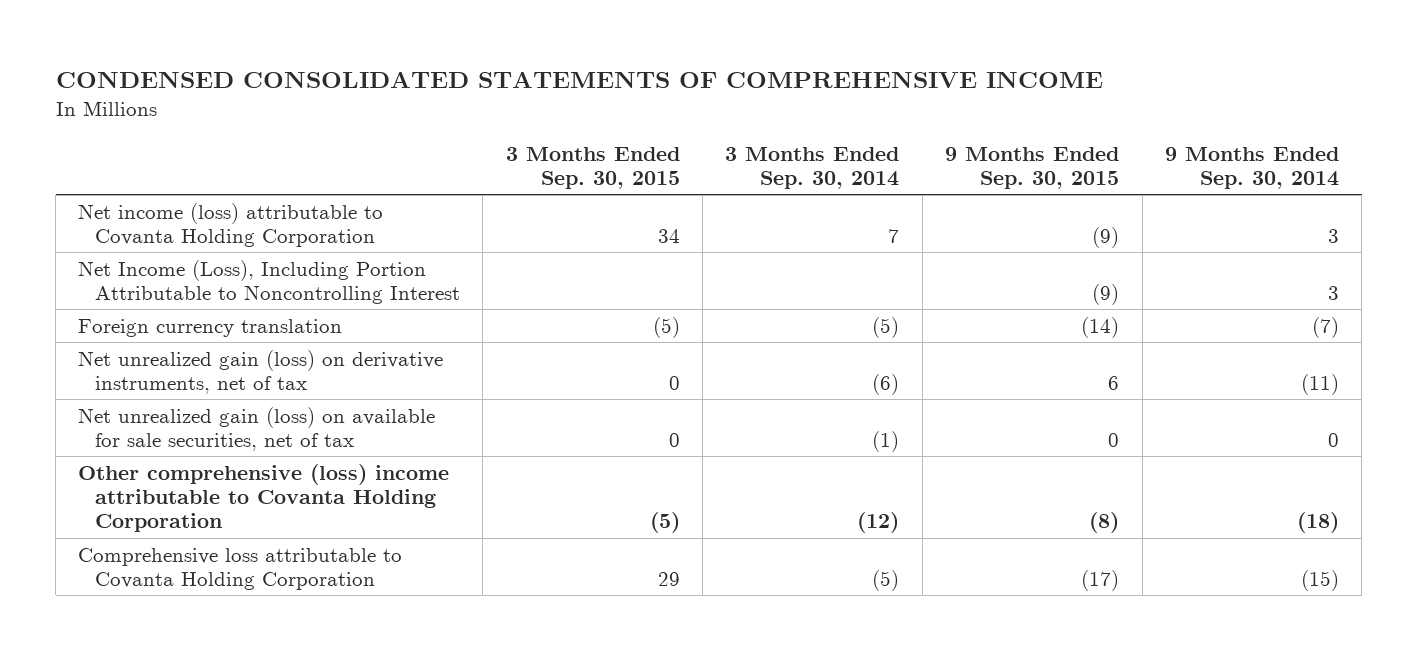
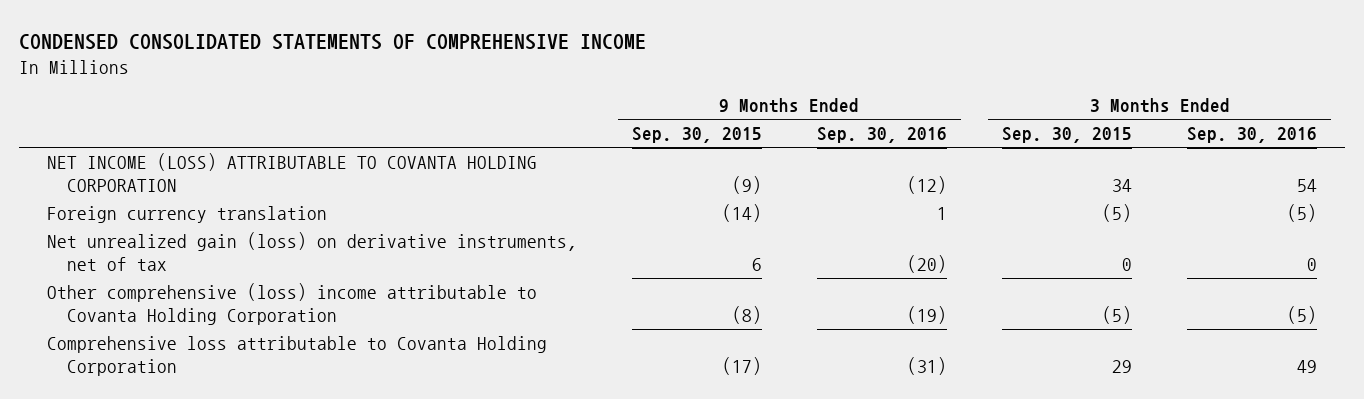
[725,146,900,190] 3 Months Ended Sep. 30, 2014 -> none
[1164,146,1339,190] 9 Months Ended Sep. 30, 2014 -> none
none -> [816,127,947,144] Sep. 30, 2016
none -> [1187,127,1318,144] Sep. 30, 2016
[78,259,460,305] Net Income (Loss), Including Portion Attributable to Noncontrolling Interest -> none
[78,202,384,248] Net income (loss) attributable to Covanta Holding Corporation -> [46,152,537,193] NET INCOME (LOSS) ATTRIBUTABLE TO COVANTA HOLDING CORPORATION
[78,406,436,452] Net unrealized gain (loss) on available for sale securities, net of tax -> none

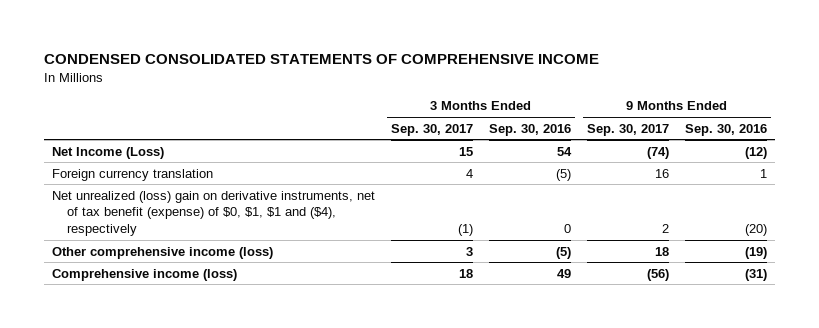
[631,127,762,144] Sep. 30, 2015 -> none
[1002,127,1133,144] Sep. 30, 2015 -> none
none -> [390,123,473,136] Sep. 30, 2017
none -> [587,123,670,136] Sep. 30, 2017
[46,152,537,193] NET INCOME (LOSS) ATTRIBUTABLE TO COVANTA HOLDING CORPORATION -> [51,146,164,159] Net Income (Loss)
[46,231,577,272] Net unrealized gain (loss) on derivative instruments, net of tax -> [51,190,375,237] Net unrealized (loss) gain on derivative instruments, net of tax benefit (expense) of $0, $1, $1 and ($4), respectively
[46,282,537,326] Other comprehensive (loss) income attributable to Covanta Holding Corporation -> [51,246,273,259] Other comprehensive income (loss)
[46,335,547,377] Comprehensive loss attributable to Covanta Holding Corporation -> [51,268,237,281] Comprehensive income (loss)

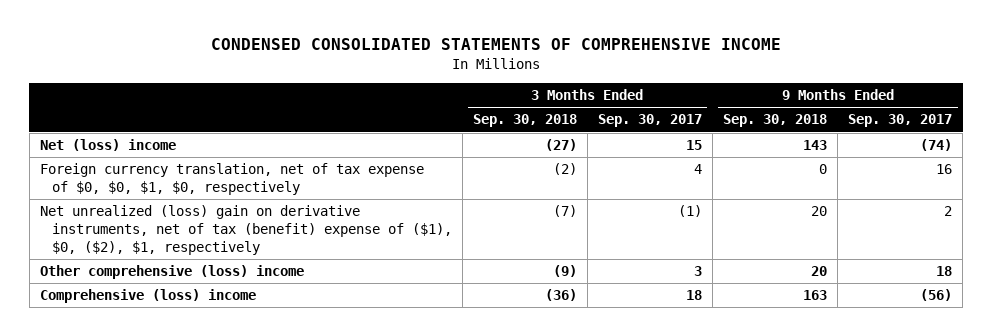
[489,123,572,136] Sep. 30, 2016 -> none
[685,123,768,136] Sep. 30, 2016 -> none
none -> [472,114,577,128] Sep. 30, 2018
none -> [723,114,828,128] Sep. 30, 2018
[51,146,164,159] Net Income (Loss) -> [39,139,176,152] Net (loss) income
[51,168,213,181] Foreign currency translation -> [39,163,424,196] Foreign currency translation, net of tax expense of $0, $0, $1, $0, respectively
[51,190,375,237] Net unrealized (loss) gain on derivative instruments, net of tax benefit (expense) of $0, $1, $1 and ($4), respectively -> [39,205,452,255] Net unrealized (loss) gain on derivative instruments, net of tax (benefit) expense of ($1), $0, ($2), $1, respectively
[51,246,273,259] Other comprehensive income (loss) -> [39,265,304,280] Other comprehensive (loss) income
[51,268,237,281] Comprehensive income (loss) -> [39,289,256,304] Comprehensive (loss) income

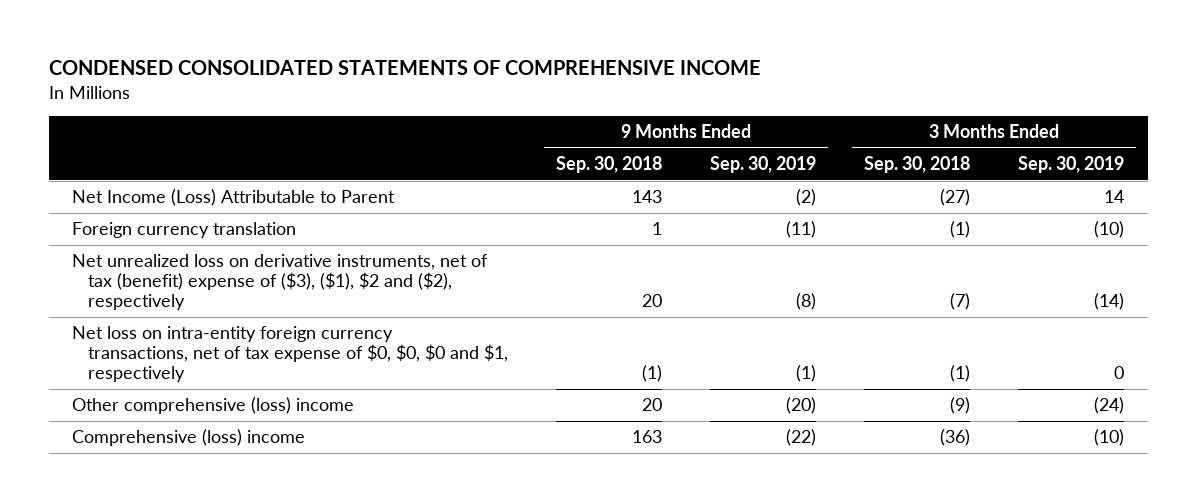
[598,114,703,128] Sep. 30, 2017 -> none
[848,114,953,128] Sep. 30, 2017 -> none
none -> [709,155,816,173] Sep. 30, 2019
none -> [1017,155,1124,173] Sep. 30, 2019
[39,139,176,152] Net (loss) income -> [72,189,396,207] Net Income (Loss) Attributable to Parent
[39,163,424,196] Foreign currency translation, net of tax expense of $0, $0, $1, $0, respectively -> [72,222,297,239] Foreign currency translation
[552,163,577,176] (2) -> [949,221,970,239] (1)
[819,164,828,175] 0 -> [652,222,663,236] 1
[39,205,452,255] Net unrealized (loss) gain on derivative instruments, net of tax (benefit) expense of ($1), $0, ($2), $1, respectively -> [72,254,489,311] Net unrealized loss on derivative instruments, net of tax (benefit) expense of ($3), ($1), $2 and ($2), respectively
none -> [72,326,509,383] Net loss on intra-entity foreign currency transactions, net of tax expense of $0, $0, $0 and $1, respectively

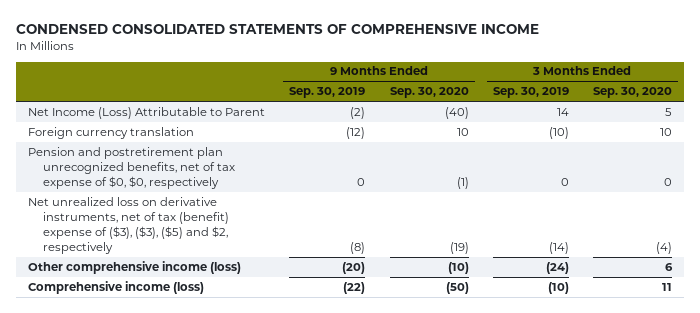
[556,155,663,173] Sep. 30, 2018 -> none
[863,155,970,173] Sep. 30, 2018 -> none
none -> [389,87,469,99] Sep. 30, 2020
none -> [592,87,672,99] Sep. 30, 2020
[72,326,509,383] Net loss on intra-entity foreign currency transactions, net of tax expense of $0, $0, $0 and $1, respectively -> none
[785,221,816,239] (11) -> [346,126,366,139] (12)
none -> [28,146,236,190] Pension and postretirement plan unrecognized benefits, net of tax expense of $0, $0, respectively
[72,254,489,311] Net unrealized loss on derivative instruments, net of tax (benefit) expense of ($3), ($1), $2 and ($2), respectively -> [28,196,230,255] Net unrealized loss on derivative instruments, net of tax (benefit) expense of ($3), ($3), ($5) and $2, respectively
[72,397,355,415] Other comprehensive (loss) income -> [28,260,242,274] Other comprehensive income (loss)
[72,429,306,447] Comprehensive (loss) income -> [28,280,205,294] Comprehensive income (loss)

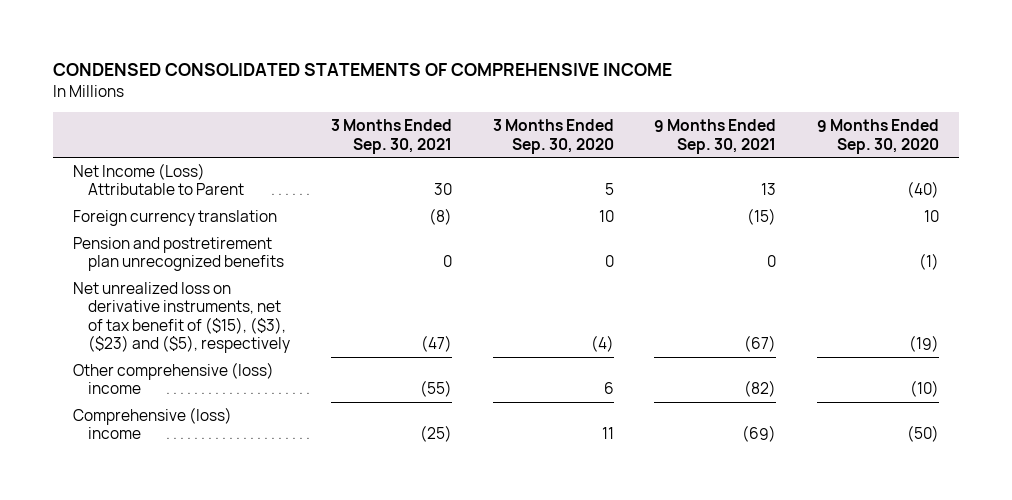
[289,87,366,99] Sep. 30, 2019 -> none
[492,87,569,99] Sep. 30, 2019 -> none
none -> [330,119,452,154] 3 Months Ended Sep. 30, 2021
none -> [654,119,777,154] 9 Months Ended Sep. 30, 2021
[28,146,236,190] Pension and postretirement plan unrecognized benefits, net of tax expense of $0, $0, respectively -> [73,236,285,272] Pension and postretirement plan unrecognized benefits
[28,196,230,255] Net unrealized loss on derivative instruments, net of tax (benefit) expense of ($3), ($3), ($5) and $2, respectively -> [73,281,291,353] Net unrealized loss on derivative instruments, net of tax benefit of ($15), ($3), ($23) and ($5), respectively
[28,260,242,274] Other comprehensive income (loss) -> [73,361,275,395] Other comprehensive (loss) income
[28,280,205,294] Comprehensive income (loss) -> [73,406,233,440] Comprehensive (loss) income

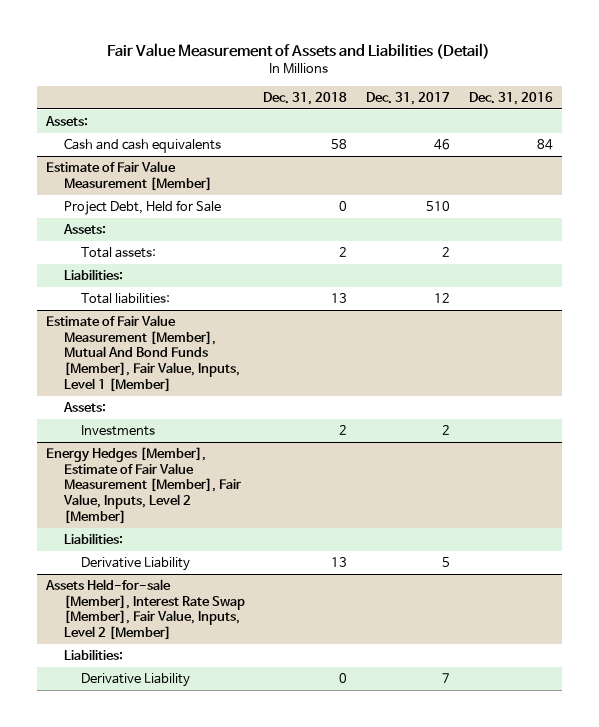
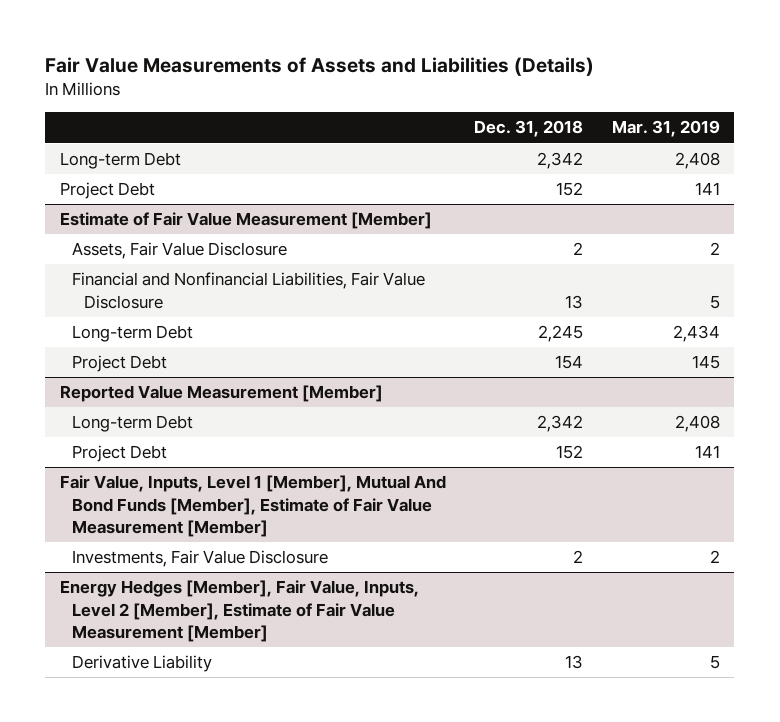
[107,43,491,60] Fair Value Measurement of Assets and Liabilities (Detail) -> [45,56,595,76] Fair Value Measurements of Assets and Liabilities (Details)
[366,91,451,105] Dec. 31, 2017 -> none
[468,91,553,105] Dec. 31, 2016 -> none
none -> [612,120,721,138] Mar. 31, 2019
[45,115,89,126] Assets: -> none
[63,137,221,153] Cash and cash equivalents -> none
none -> [59,152,181,170] Long-term Debt
none -> [59,182,155,200] Project Debt
[63,199,221,215] Project Debt, Held for Sale -> none
[62,223,106,234] Assets: -> none
[63,268,123,280] Liabilities: -> none
[62,401,106,412] Assets: -> none
[63,532,123,544] Liabilities: -> none
[80,246,156,258] Total assets: -> [71,242,287,260] Assets, Fair Value Disclosure
[80,292,170,304] Total liabilities: -> [71,272,425,309] Financial and Nonfinancial Liabilities, Fair Value Disclosure
none -> [71,325,193,343] Long-term Debt
none -> [71,355,167,373] Project Debt
none -> [59,385,383,403] Reported Value Measurement [Member]
none -> [71,415,193,433] Long-term Debt
none -> [71,445,167,463] Project Debt
[46,314,240,392] Estimate of Fair Value Measurement [Member], Mutual And Bond Funds [Member], Fair Value, Inputs, Level 1 [Member] -> [59,475,446,537] Fair Value, Inputs, Level 1 [Member], Mutual And Bond Funds [Member], Estimate of Fair Value Measurement [Member]
[80,424,155,436] Investments -> [71,550,328,568] Investments, Fair Value Disclosure
[46,446,241,524] Energy Hedges [Member], Estimate of Fair Value Measurement [Member], Fair Value, Inputs, Level 2 [Member] -> [59,580,419,642] Energy Hedges [Member], Fair Value, Inputs, Level 2 [Member], Estimate of Fair Value Measurement [Member]
[45,578,245,641] Assets Held-for-sale [Member], Interest Rate Swap [Member], Fair Value, Inputs, Level 2 [Member] -> none
[63,648,123,660] Liabilities: -> none
[80,672,190,687] Derivative Liability -> none

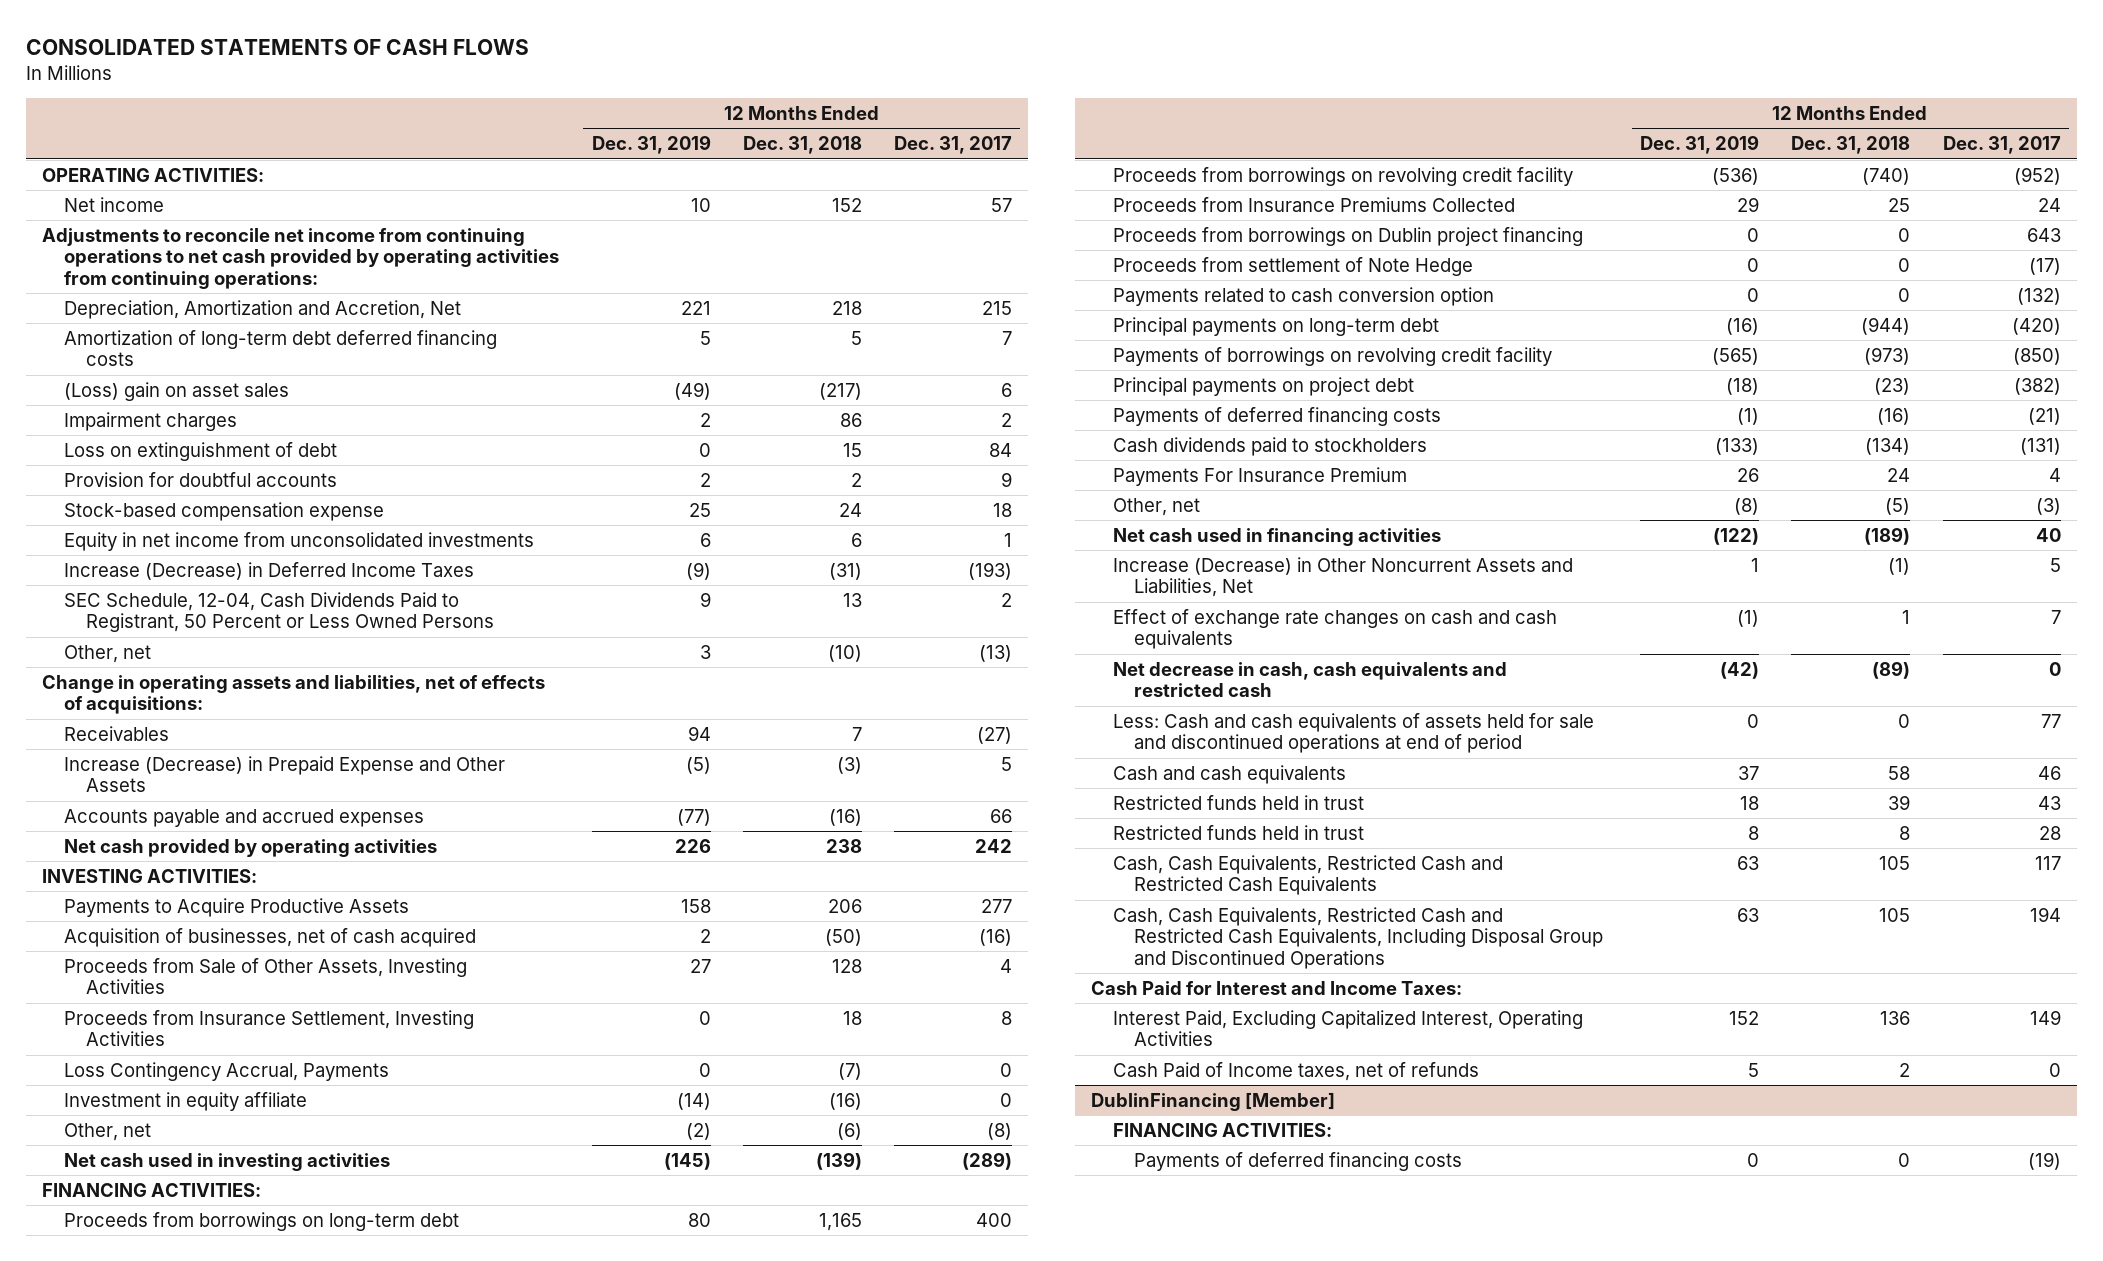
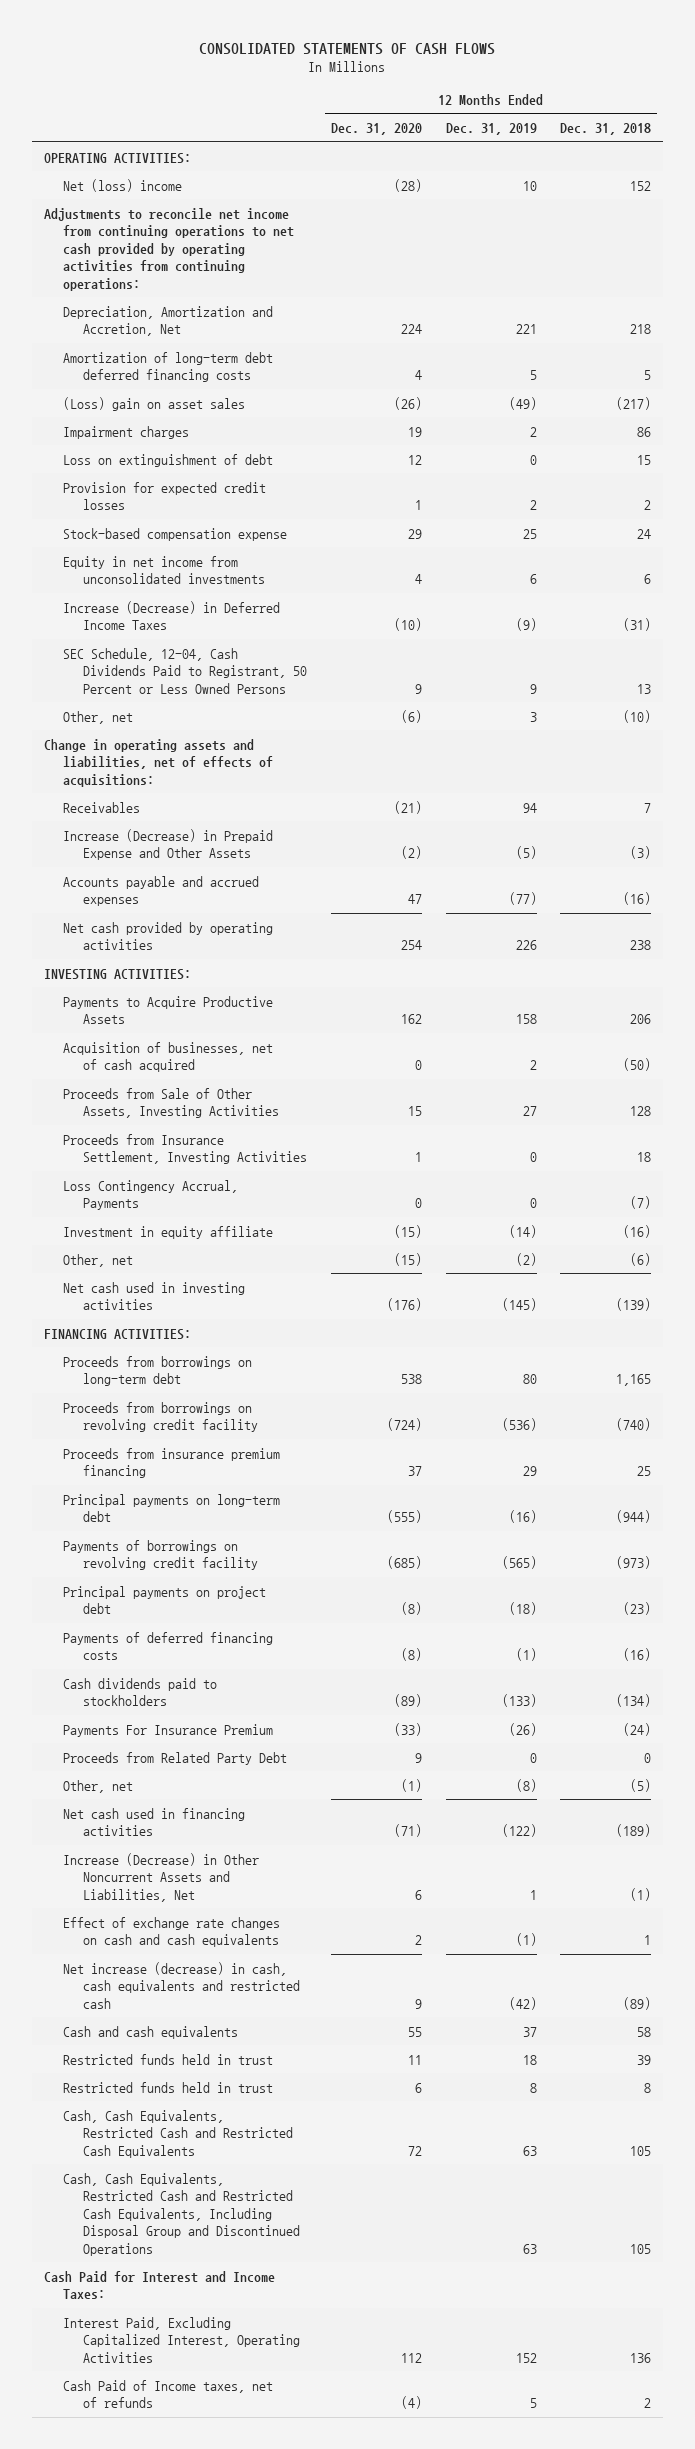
[894,136,1013,155] Dec. 31, 2017 -> none
none -> [330,122,422,135] Dec. 31, 2020
[64,196,165,212] Net income -> [63,178,183,192] Net (loss) income
[64,471,338,487] Provision for doubtful accounts -> [63,481,267,511] Provision for expected credit losses
[1112,226,1583,246] Proceeds from borrowings on Dublin project financing -> none
[1112,256,1473,276] Proceeds from settlement of Note Hedge -> none
[1112,286,1494,306] Payments related to cash conversion option -> none
[1112,196,1515,212] Proceeds from Insurance Premiums Collected -> [63,1447,281,1479] Proceeds from insurance premium financing
[1736,467,1759,482] 26 -> [508,1722,537,1736] (26)
[1887,467,1911,482] 24 -> [623,1722,652,1736] (24)
none -> [63,1751,288,1765] Proceeds from Related Party Debt
[1112,712,1594,754] Less: Cash and cash equivalents of assets held for sale and discontinued operations at end of period -> none
[1112,661,1507,698] Net decrease in cash, cash equivalents and restricted cash -> [63,1961,300,2009] Net increase (decrease) in cash, cash equivalents and restricted cash
[1090,1091,1335,1111] DublinFinancing [Member] -> none
[1112,1122,1332,1137] FINANCING ACTIVITIES: -> none
[1134,1151,1463,1171] Payments of deferred financing costs -> none

